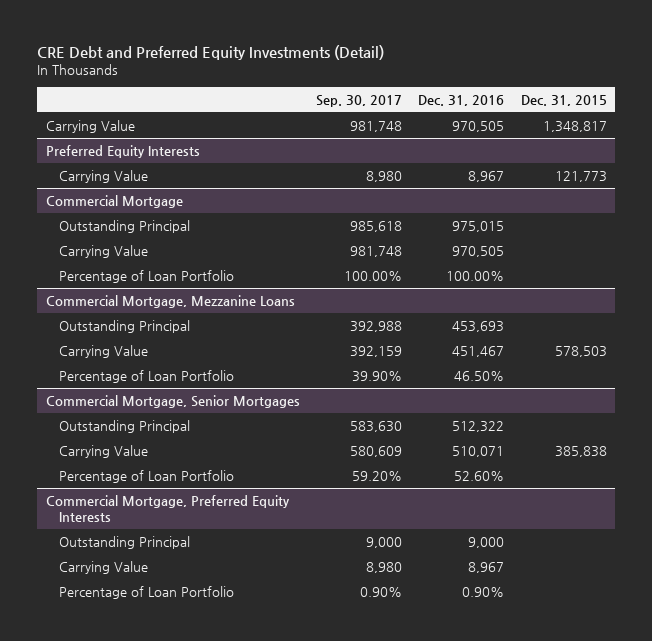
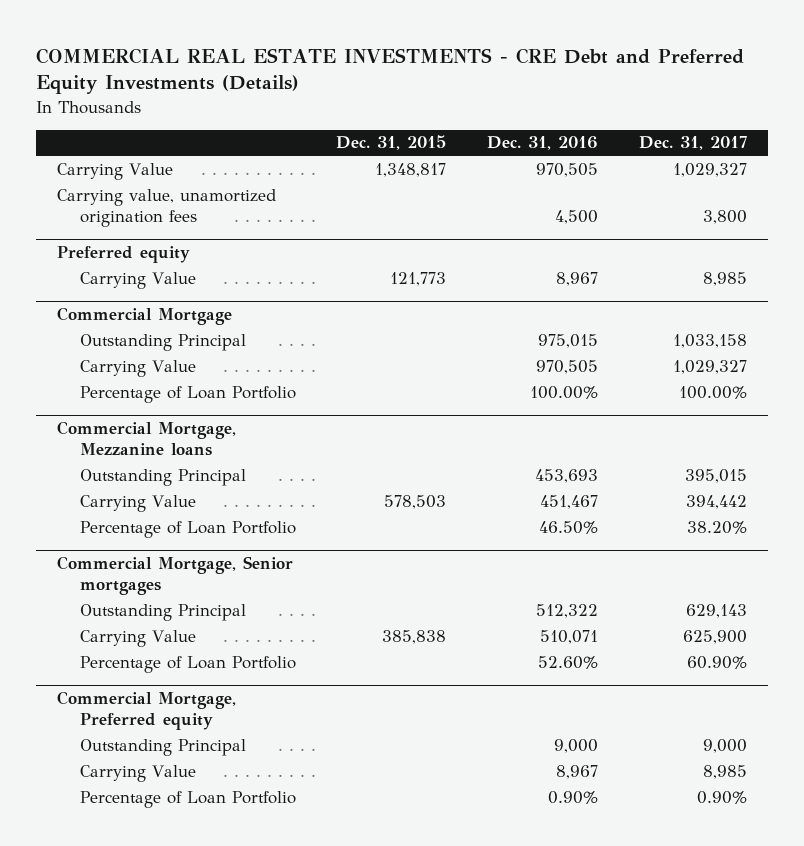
[37,45,385,61] CRE Debt and Preferred Equity Investments (Detail) -> [36,47,745,95] COMMERCIAL REAL ESTATE INVESTMENTS - CRE Debt and Preferred Equity Investments (Details)
[316,94,403,107] Sep. 30, 2017 -> none
none -> [639,136,748,151] Dec. 31, 2017
none -> [56,188,276,227] Carrying value, unamortized origination fees
[45,144,200,158] Preferred Equity Interests -> [56,246,190,264] Preferred equity
[45,294,295,308] Commercial Mortgage, Mezzanine Loans -> [56,421,236,457] Commercial Mortgage, Mezzanine loans
[45,394,300,408] Commercial Mortgage, Senior Mortgages -> [56,556,293,596] Commercial Mortgage, Senior mortgages
[45,494,290,522] Commercial Mortgage, Preferred Equity Interests -> [56,691,236,731] Commercial Mortgage, Preferred equity

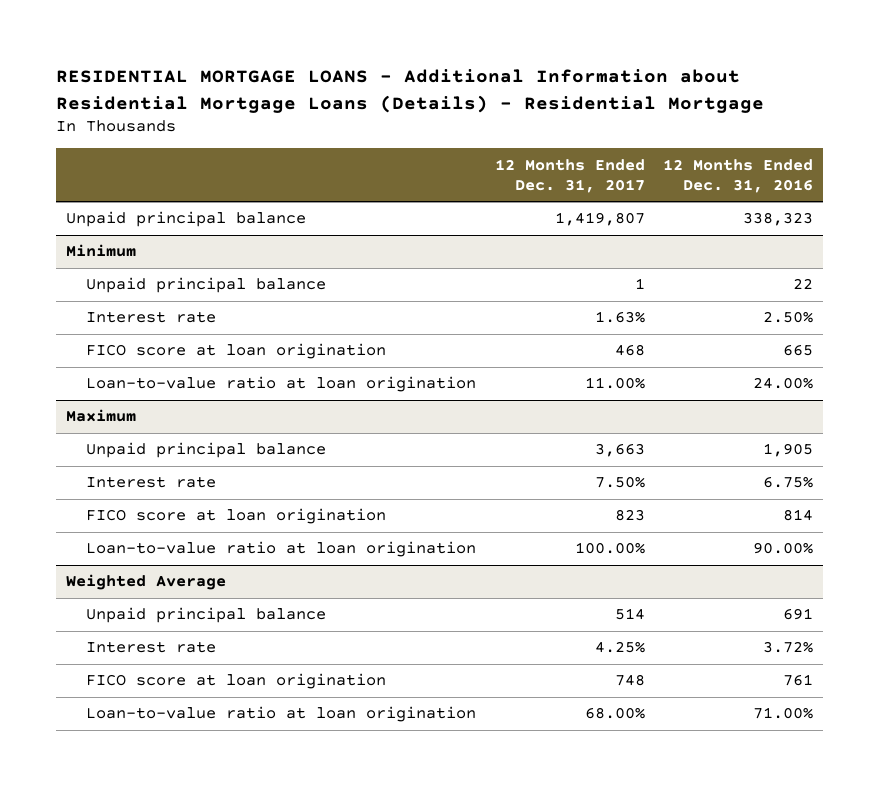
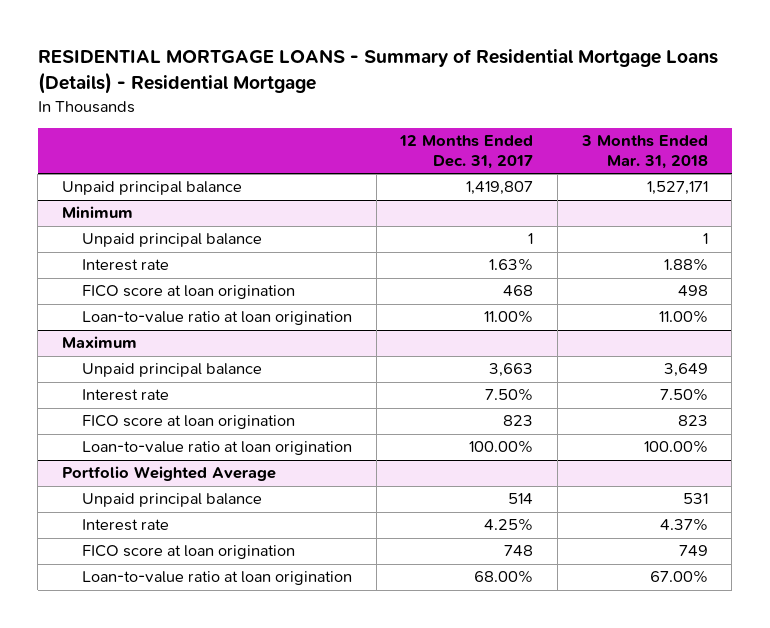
[56,69,765,113] RESIDENTIAL MORTGAGE LOANS - Additional Information about Residential Mortgage Loans (Details) - Residential Mortgage -> [37,49,718,95] RESIDENTIAL MORTGAGE LOANS - Summary of Residential Mortgage Loans (Details) - Residential Mortgage
[663,158,814,193] 12 Months Ended Dec. 31, 2016 -> none
none -> [580,135,708,170] 3 Months Ended Mar. 31, 2018
[65,574,226,591] Weighted Average -> [61,466,276,482] Portfolio Weighted Average

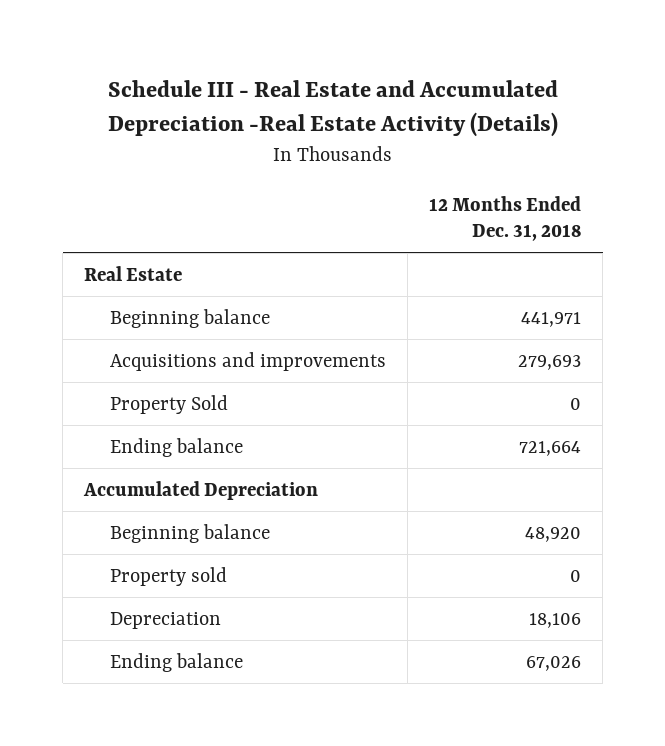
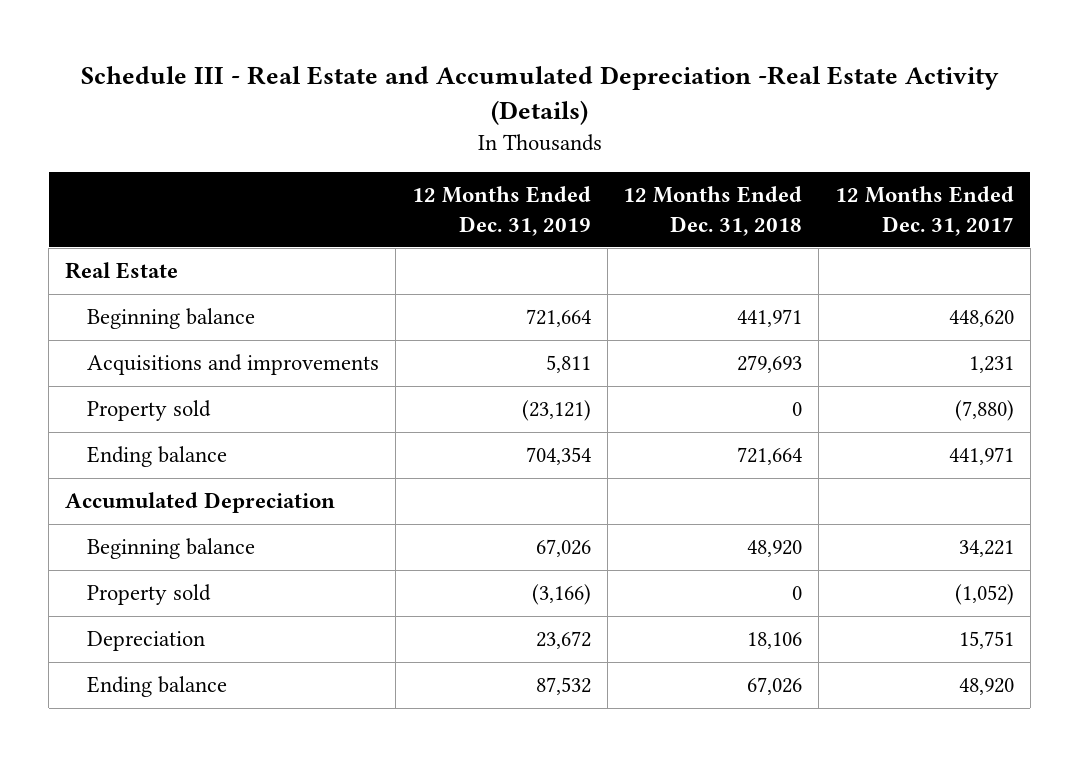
none -> [411,186,591,236] 12 Months Ended Dec. 31, 2019
none -> [835,186,1015,236] 12 Months Ended Dec. 31, 2017
[109,395,228,415] Property Sold -> [87,400,212,422] Property sold

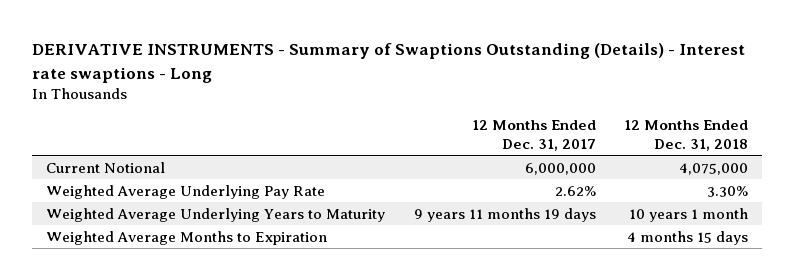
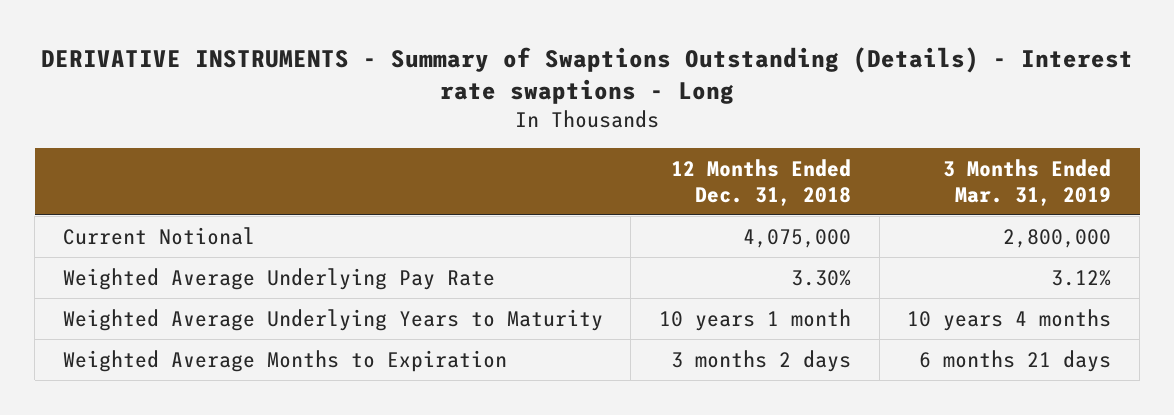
[471,120,596,151] 12 Months Ended Dec. 31, 2017 -> none
none -> [943,158,1112,206] 3 Months Ended Mar. 31, 2019
[626,230,748,245] 4 months 15 days -> [671,349,852,372] 3 months 2 days

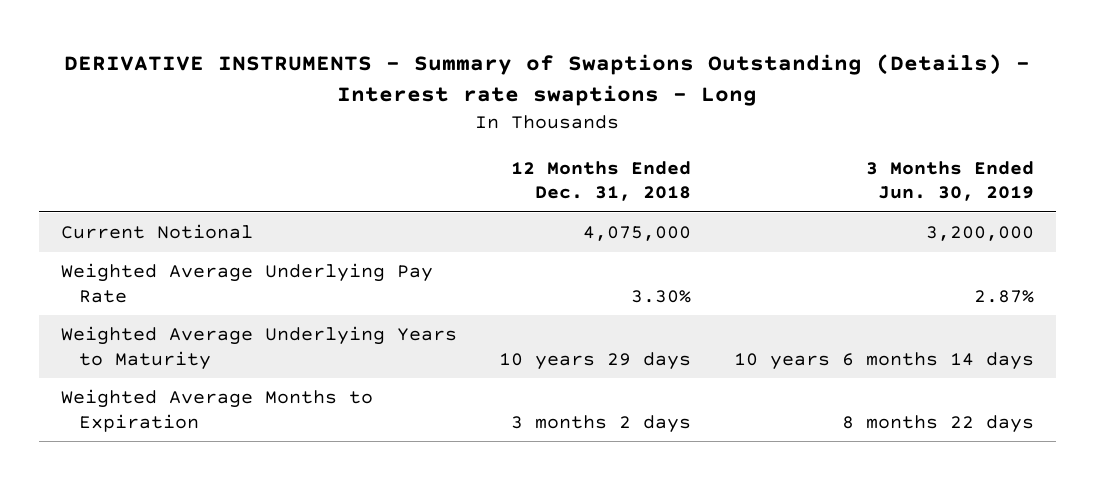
[943,158,1112,206] 3 Months Ended Mar. 31, 2019 -> none
none -> [866,160,1035,202] 3 Months Ended Jun. 30, 2019
[659,308,852,331] 10 years 1 month -> [499,351,692,370] 10 years 29 days

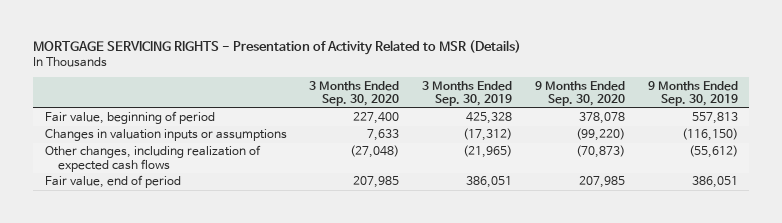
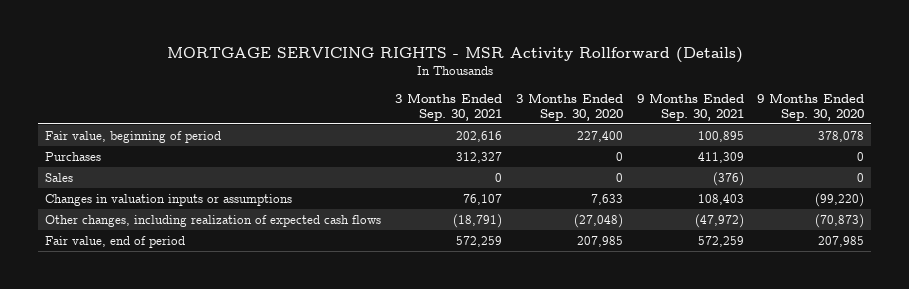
[33,39,522,55] MORTGAGE SERVICING RIGHTS - Presentation of Activity Related to MSR (Details) -> [166,46,743,63] MORTGAGE SERVICING RIGHTS - MSR Activity Rollforward (Details)
[422,80,513,107] 3 Months Ended Sep. 30, 2019 -> none
[647,80,738,107] 9 Months Ended Sep. 30, 2019 -> none
none -> [394,92,502,121] 3 Months Ended Sep. 30, 2021
none -> [636,92,744,121] 9 Months Ended Sep. 30, 2021
none -> [44,151,101,161] Purchases
none -> [44,172,73,182] Sales

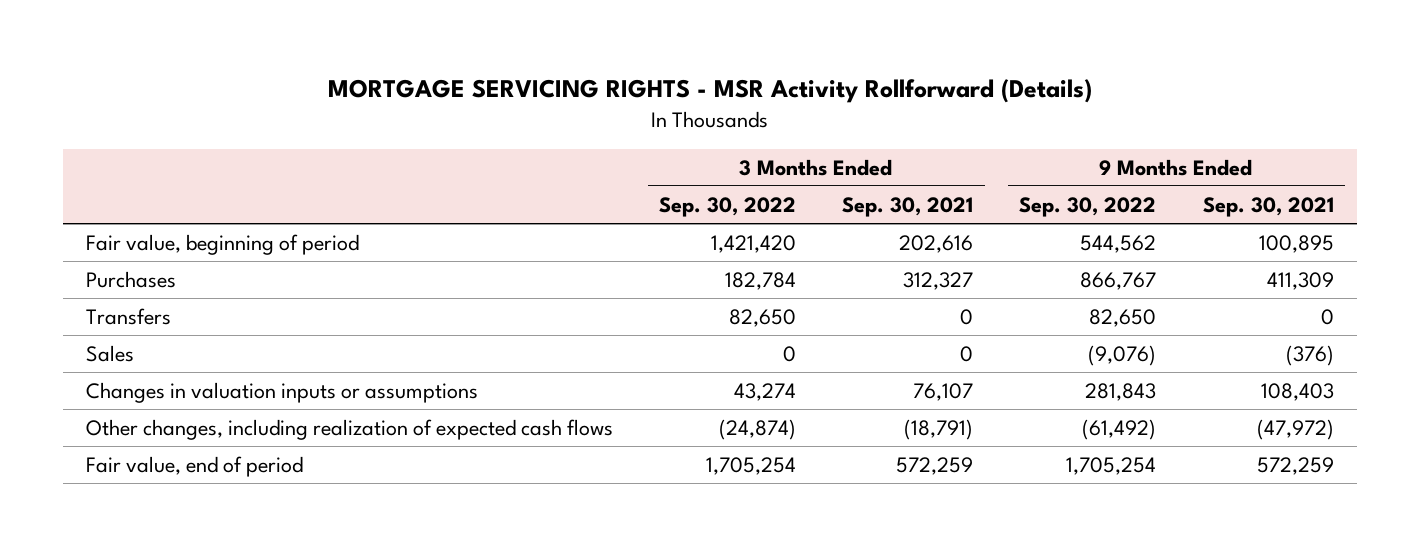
[515,92,623,121] 3 Months Ended Sep. 30, 2020 -> none
[757,92,865,121] 9 Months Ended Sep. 30, 2020 -> none
none -> [659,196,797,217] Sep. 30, 2022
none -> [1019,196,1157,217] Sep. 30, 2022
none -> [86,307,172,325] Transfers

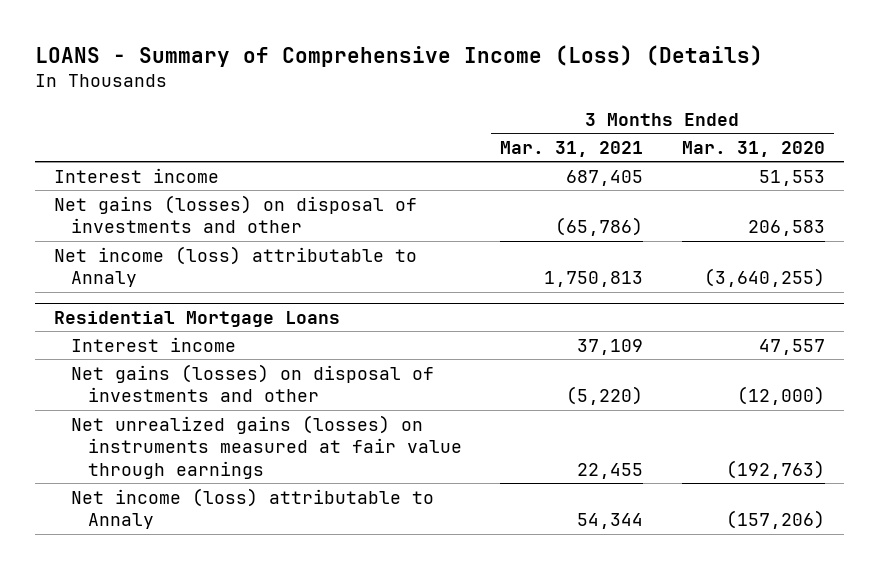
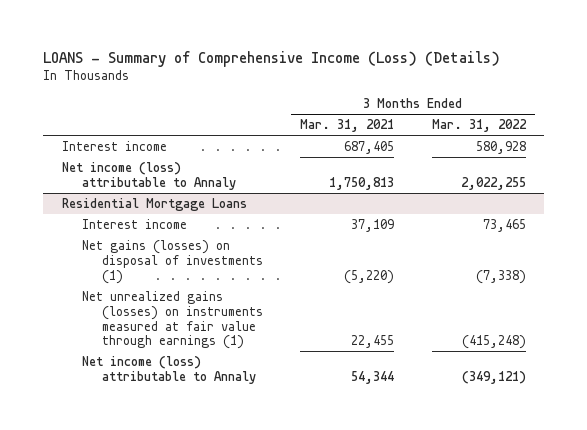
[681,140,825,157] Mar. 31, 2020 -> none
none -> [431,119,527,133] Mar. 31, 2022
[53,194,417,234] Net gains (losses) on disposal of investments and other -> none
[70,363,434,403] Net gains (losses) on disposal of investments and other -> [81,239,263,284] Net gains (losses) on disposal of investments (1)
[70,414,462,479] Net unrealized gains (losses) on instruments measured at fair value through earnings -> [81,290,263,350] Net unrealized gains (losses) on instruments measured at fair value through earnings (1)

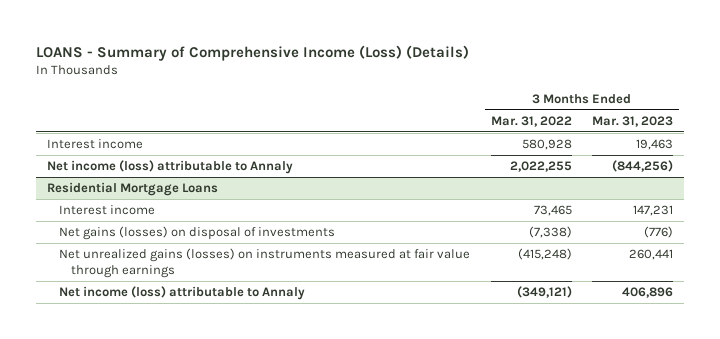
[300,119,395,133] Mar. 31, 2021 -> none
none -> [592,115,674,127] Mar. 31, 2023
[81,239,263,284] Net gains (losses) on disposal of investments (1) -> [58,226,335,241] Net gains (losses) on disposal of investments
[81,290,263,350] Net unrealized gains (losses) on instruments measured at fair value through earnings (1) -> [58,248,470,279] Net unrealized gains (losses) on instruments measured at fair value through earnings

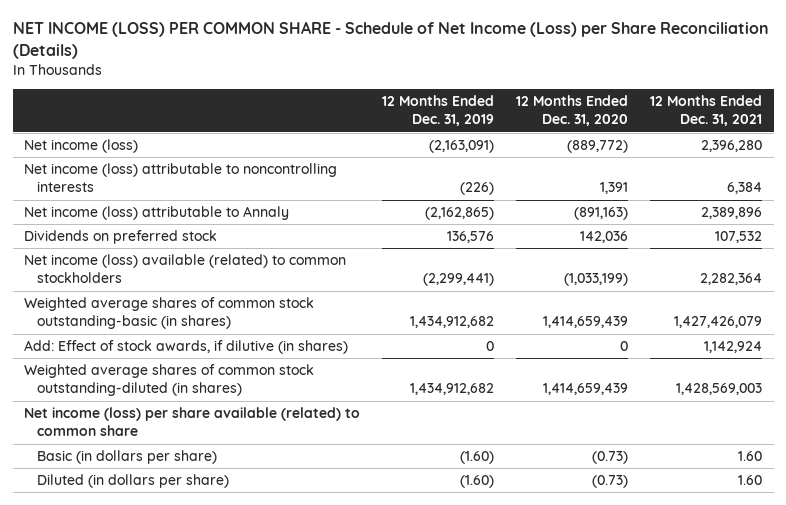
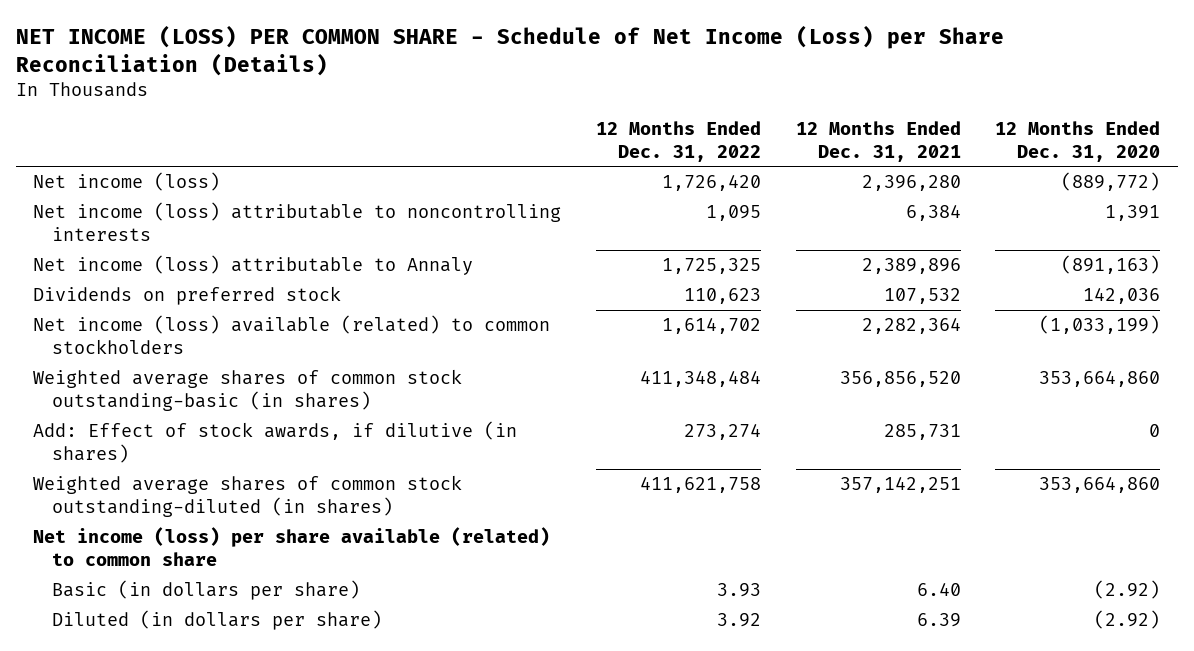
[382,95,495,127] 12 Months Ended Dec. 31, 2019 -> none
none -> [596,120,762,162] 12 Months Ended Dec. 31, 2022
[543,316,629,329] 1,414,659,439 -> [1039,371,1161,388] 353,664,860
[674,316,763,329] 1,427,426,079 -> [839,371,961,388] 356,856,520
[704,341,763,354] 1,142,924 -> [883,424,961,441] 285,731
[543,383,629,396] 1,414,659,439 -> [1039,477,1161,494] 353,664,860
[676,383,763,396] 1,428,569,003 -> [839,477,961,494] 357,142,251
[592,451,629,465] (0.73) -> [1094,580,1161,600] (2.92)
[738,451,763,462] 1.60 -> [916,583,961,597] 6.40
[592,475,629,489] (0.73) -> [1094,610,1161,630] (2.92)
[738,475,763,486] 1.60 -> [916,613,961,628] 6.39

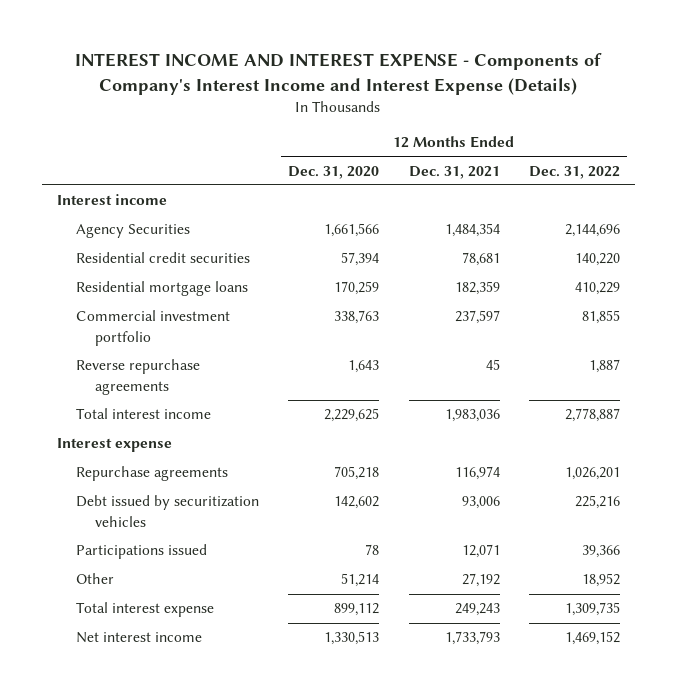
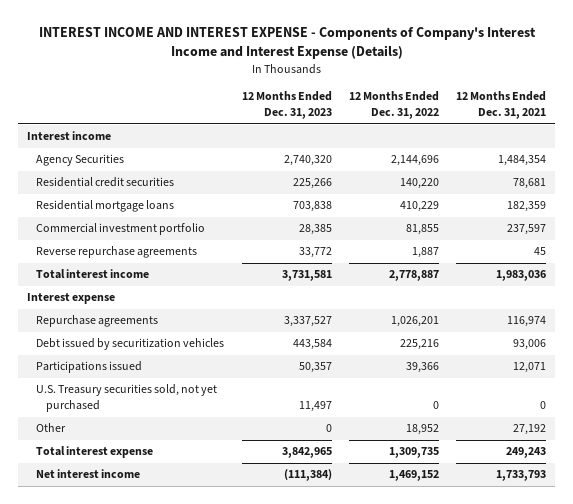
[288,165,380,179] Dec. 31, 2020 -> none
none -> [241,91,332,120] 12 Months Ended Dec. 31, 2023
none -> [36,384,218,413] U.S. Treasury securities sold, not yet purchased

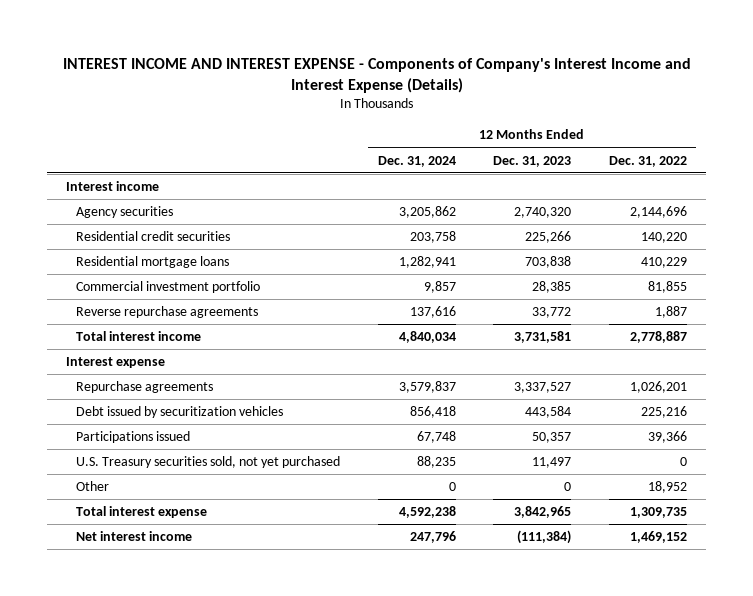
[456,91,547,120] 12 Months Ended Dec. 31, 2021 -> none
none -> [377,155,456,167] Dec. 31, 2024
[36,154,125,167] Agency Securities -> [75,206,173,219] Agency securities

